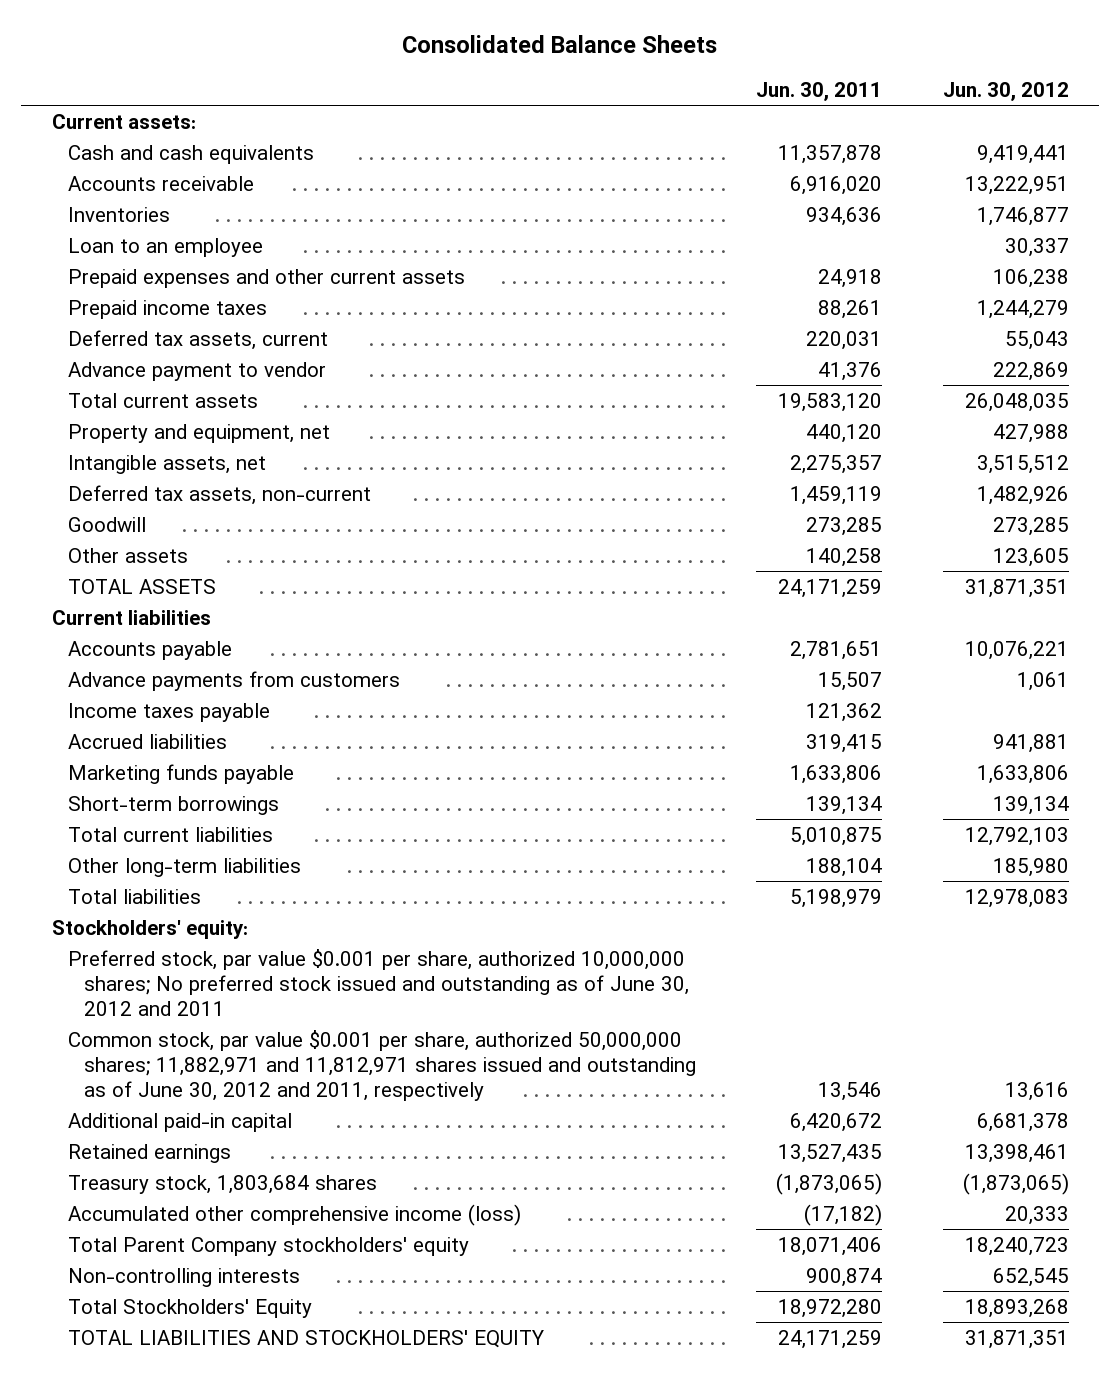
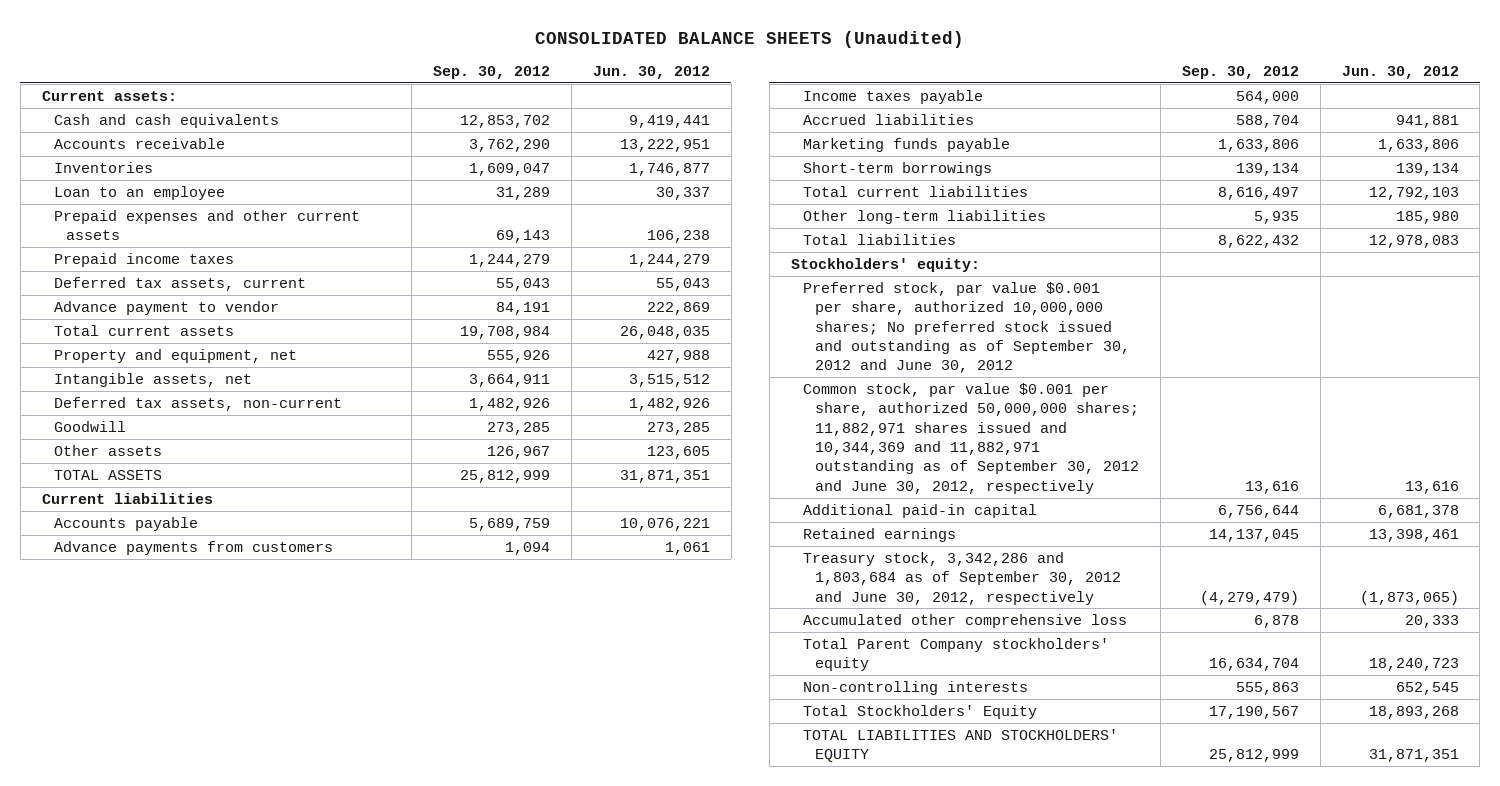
[402,35,718,54] Consolidated Balance Sheets -> [535,30,965,48] CONSOLIDATED BALANCE SHEETS (Unaudited)
[756,81,883,101] Jun. 30, 2011 -> none
none -> [433,65,551,79] Sep. 30, 2012
[67,948,690,1016] Preferred stock, par value $0.001 per share, authorized 10,000,000 shares; No preferred stock issued and outstanding as of June 30, 2012 and 2011 -> [802,281,1131,374] Preferred stock, par value $0.001 per share, authorized 10,000,000 shares; No preferred stock issued and outstanding as of September 30, 2012 and June 30, 2012
[67,1029,697,1101] Common stock, par value $0.001 per share, authorized 50,000,000 shares; 11,882,971 and 11,812,971 shares issued and outstanding as of June 30, 2012 and 2011, respectively -> [802,382,1140,494] Common stock, par value $0.001 per share, authorized 50,000,000 shares; 11,882,971 shares issued and 10,344,369 and 11,882,971 outstanding as of September 30, 2012 and June 30, 2012, respectively
[67,1174,377,1194] Treasury stock, 1,803,684 shares -> [802,551,1122,605] Treasury stock, 3,342,286 and 1,803,684 as of September 30, 2012 and June 30, 2012, respectively
[67,1203,521,1226] Accumulated other comprehensive income (loss) -> [802,613,1127,628] Accumulated other comprehensive loss

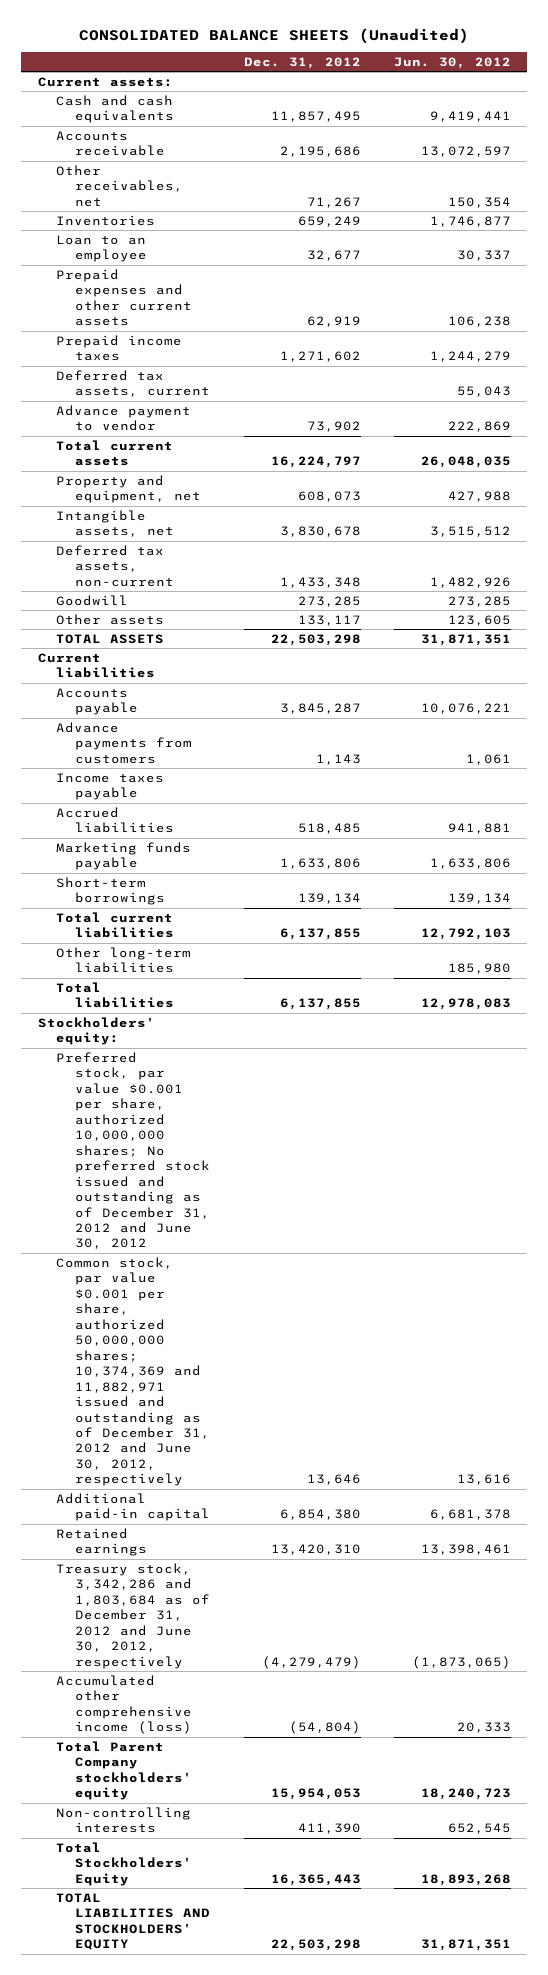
[433,65,551,79] Sep. 30, 2012 -> none
none -> [243,56,361,69] Dec. 31, 2012
[619,138,710,152] 13,222,951 -> [420,146,511,158] 13,072,597
none -> [56,164,184,207] Other receivables, net
[802,281,1131,374] Preferred stock, par value $0.001 per share, authorized 10,000,000 shares; No preferred stock issued and outstanding as of September 30, 2012 and June 30, 2012 -> [56,1051,211,1250] Preferred stock, par value $0.001 per share, authorized 10,000,000 shares; No preferred stock issued and outstanding as of December 31, 2012 and June 30, 2012
[802,382,1140,494] Common stock, par value $0.001 per share, authorized 50,000,000 shares; 11,882,971 shares issued and 10,344,369 and 11,882,971 outstanding as of September 30, 2012 and June 30, 2012, respectively -> [56,1256,211,1487] Common stock, par value $0.001 per share, authorized 50,000,000 shares; 10,374,369 and 11,882,971 issued and outstanding as of December 31, 2012 and June 30, 2012, respectively
[802,551,1122,605] Treasury stock, 3,342,286 and 1,803,684 as of September 30, 2012 and June 30, 2012, respectively -> [56,1562,211,1669] Treasury stock, 3,342,286 and 1,803,684 as of December 31, 2012 and June 30, 2012, respectively
[802,613,1127,628] Accumulated other comprehensive loss -> [56,1674,193,1735] Accumulated other comprehensive income (loss)

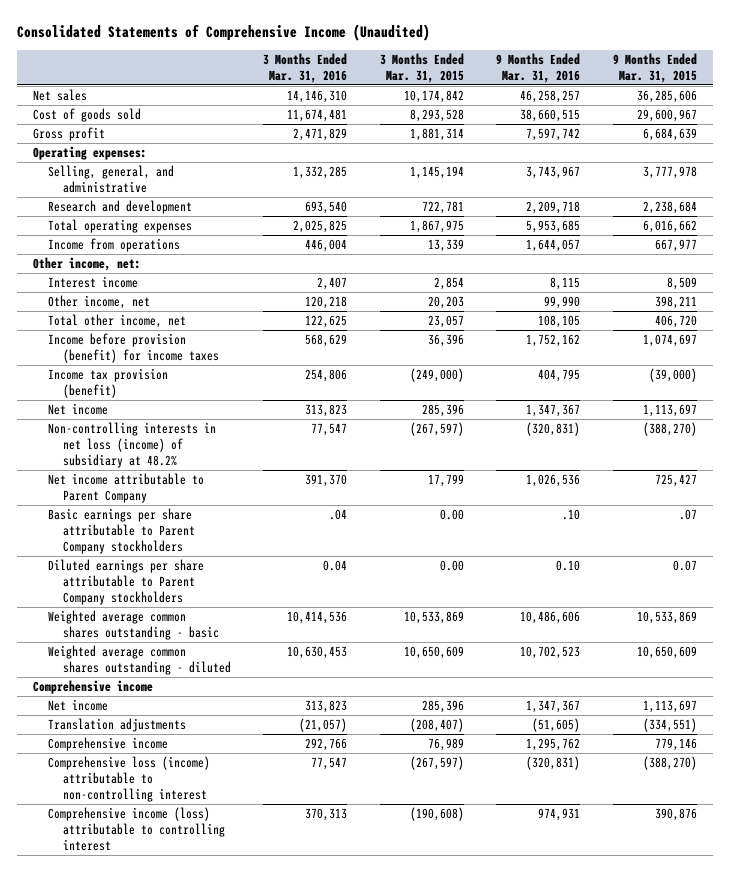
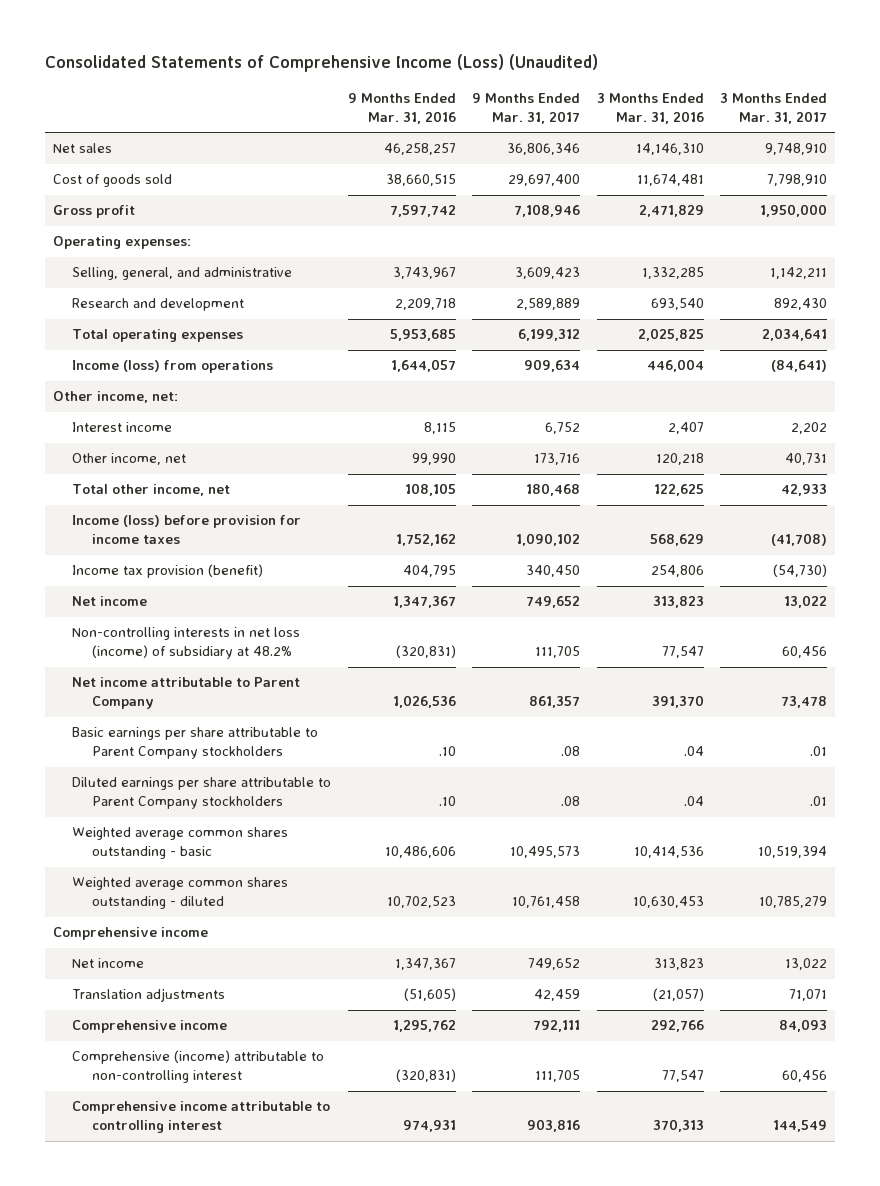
[16,23,430,41] Consolidated Statements of Comprehensive Income (Unaudited) -> [45,53,599,72] Consolidated Statements of Comprehensive Income (Loss) (Unaudited)
[379,53,464,83] 3 Months Ended Mar. 31, 2015 -> none
[612,53,697,83] 9 Months Ended Mar. 31, 2015 -> none
none -> [472,92,581,124] 9 Months Ended Mar. 31, 2017
none -> [720,92,828,124] 3 Months Ended Mar. 31, 2017
[47,238,180,253] Income from operations -> [72,360,274,374] Income (loss) from operations
[47,333,219,363] Income before provision (benefit) for income taxes -> [72,515,302,545] Income (loss) before provision for income taxes
[323,560,348,572] 0.04 -> [683,796,704,807] .04
[556,560,581,572] 0.10 -> [438,796,456,807] .10
[47,756,210,802] Comprehensive loss (income) attributable to non-controlling interest -> [72,1050,325,1084] Comprehensive (income) attributable to non-controlling interest
[47,807,225,851] Comprehensive income (loss) attributable to controlling interest -> [72,1101,331,1134] Comprehensive income attributable to controlling interest

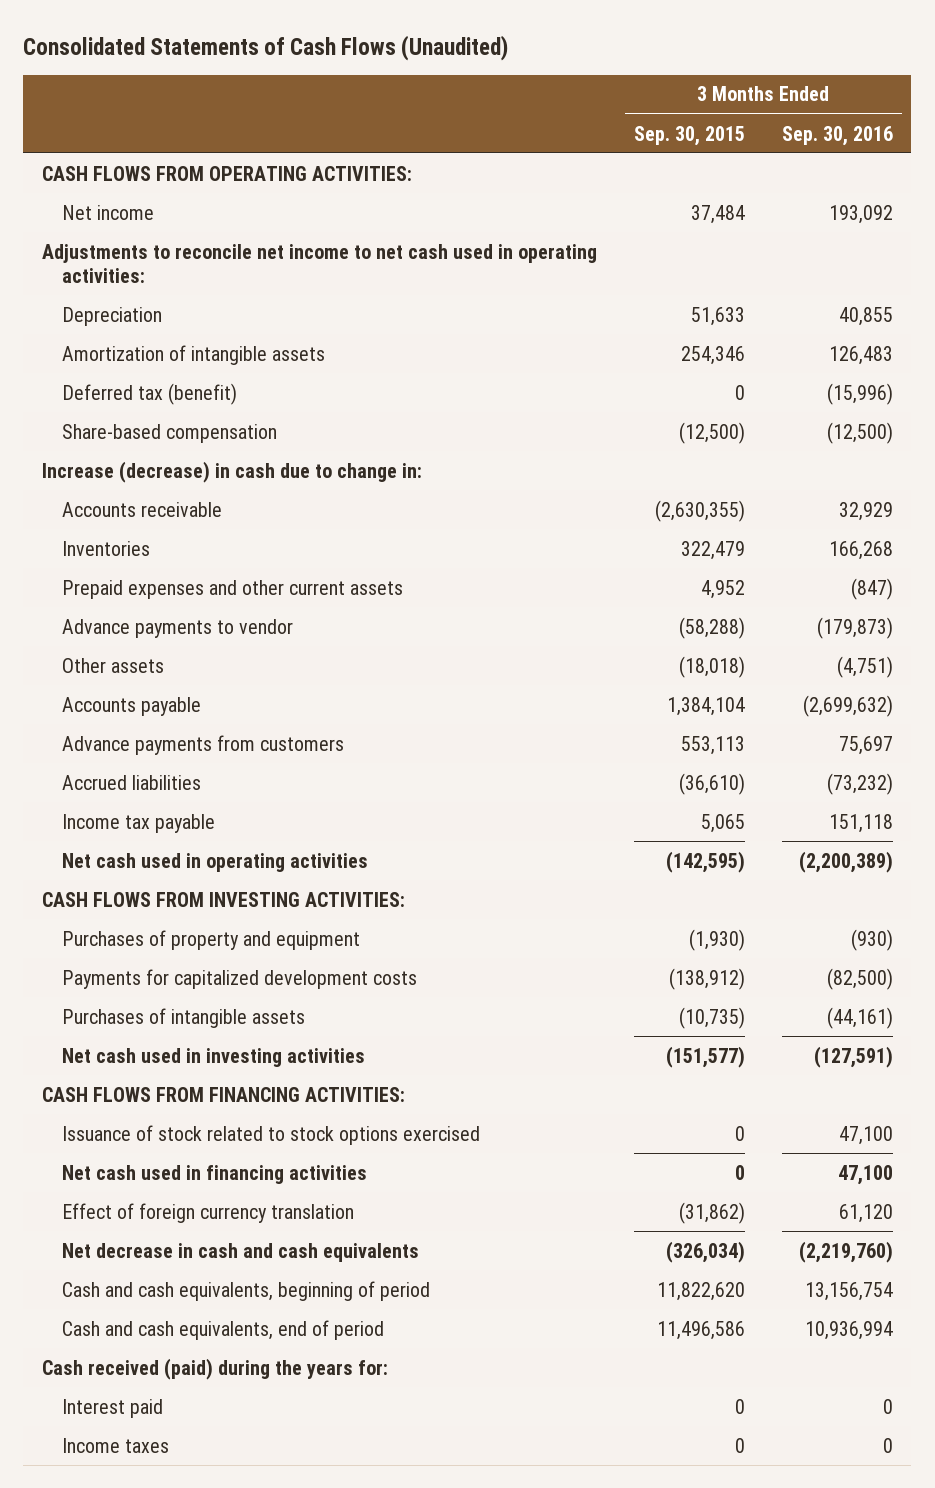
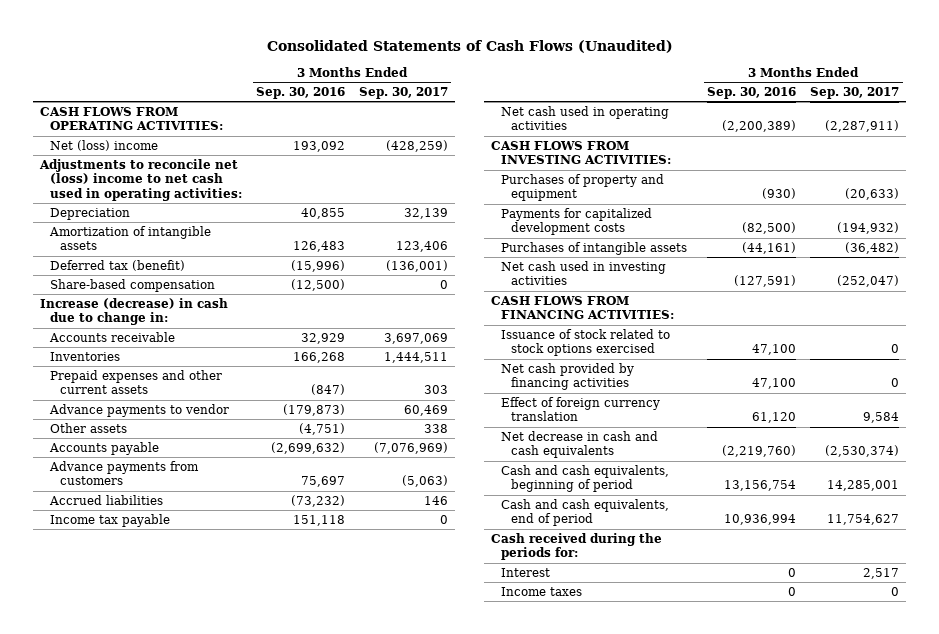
[633,125,745,146] Sep. 30, 2015 -> none
none -> [358,87,448,100] Sep. 30, 2017
[62,204,155,220] Net income -> [50,139,159,151] Net (loss) income
[41,243,597,283] Adjustments to reconcile net income to net cash used in operating activities: -> [39,158,243,201] Adjustments to reconcile net (loss) income to net cash used in operating activities:
[62,1164,368,1184] Net cash used in financing activities -> [501,362,635,391] Net cash provided by financing activities
[41,1357,388,1380] Cash received (paid) during the years for: -> [491,532,663,561] Cash received during the periods for:
[62,1398,164,1418] Interest paid -> [501,567,551,577] Interest

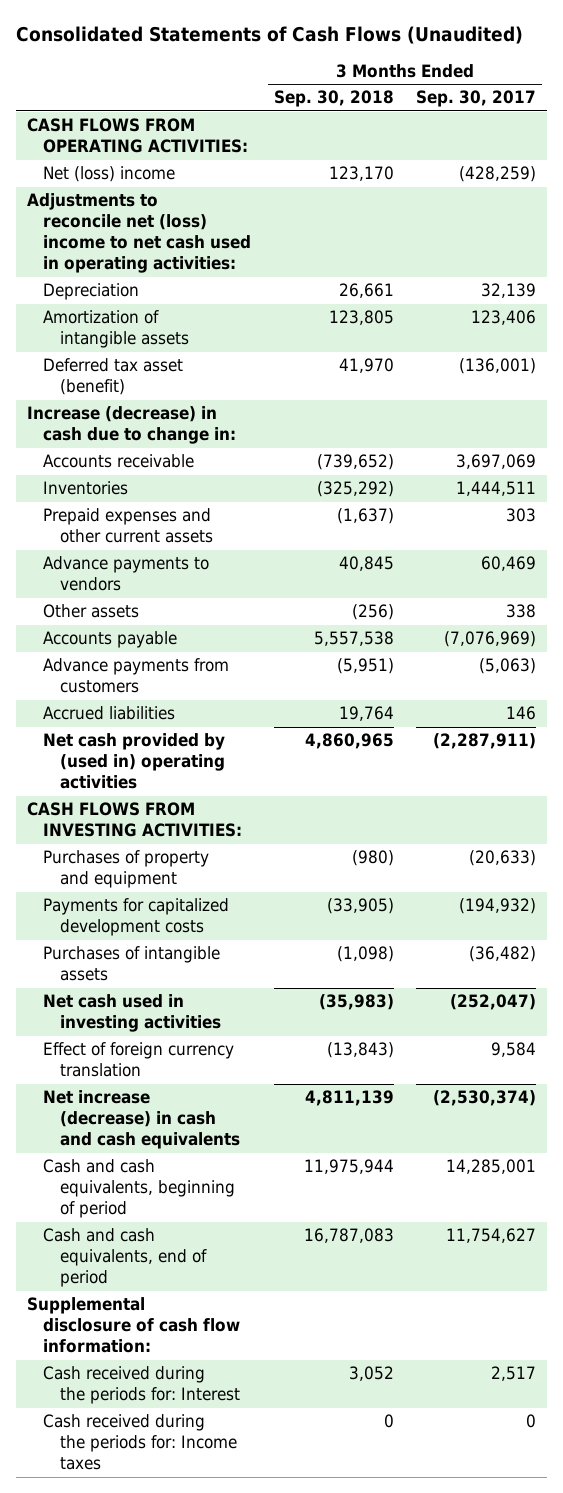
[255,87,345,100] Sep. 30, 2016 -> none
none -> [273,90,394,108] Sep. 30, 2018
[50,278,216,292] Share-based compensation -> none
[50,259,186,271] Deferred tax (benefit) -> [43,358,184,396] Deferred tax asset (benefit)
[49,403,230,417] Advance payments to vendor -> [43,556,210,592] Advance payments to vendors
[50,513,171,527] Income tax payable -> none
[501,105,670,131] Net cash used in operating activities -> [43,733,226,790] Net cash provided by (used in) operating activities
[491,295,675,320] CASH FLOWS FROM FINANCING ACTIVITIES: -> none
[501,328,671,357] Issuance of stock related to stock options exercised -> none
[501,362,635,391] Net cash provided by financing activities -> none
[501,430,659,459] Net decrease in cash and cash equivalents -> [43,1090,241,1150] Net increase (decrease) in cash and cash equivalents
[491,532,663,561] Cash received during the periods for: -> none
none -> [26,1297,241,1354] Supplemental disclosure of cash flow information:
[501,567,551,577] Interest -> [43,1366,241,1405] Cash received during the periods for: Interest
[501,586,583,596] Income taxes -> [43,1414,238,1471] Cash received during the periods for: Income taxes

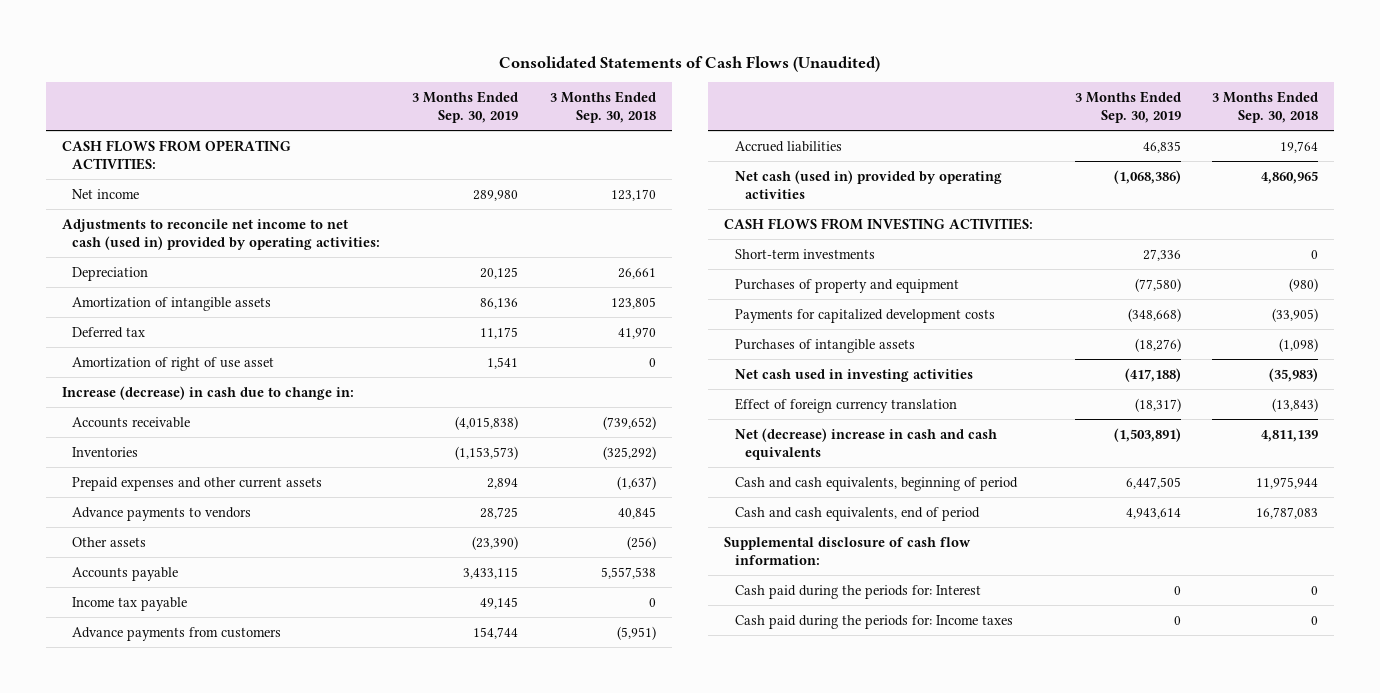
[415,90,536,108] Sep. 30, 2017 -> none
none -> [412,90,519,124] 3 Months Ended Sep. 30, 2019
[43,166,176,183] Net (loss) income -> [72,188,140,199] Net income
[26,193,252,274] Adjustments to reconcile net (loss) income to net cash used in operating activities: -> [61,218,381,250] Adjustments to reconcile net income to net cash (used in) provided by operating activities:
[43,358,184,396] Deferred tax asset (benefit) -> [72,326,146,338] Deferred tax
none -> [72,356,275,371] Amortization of right of use asset
none -> [72,596,188,611] Income tax payable
[43,733,226,790] Net cash provided by (used in) operating activities -> [734,169,1002,199] Net cash (used in) provided by operating activities
none -> [734,248,875,259] Short-term investments
[43,1090,241,1150] Net increase (decrease) in cash and cash equivalents -> [734,427,997,460] Net (decrease) increase in cash and cash equivalents
[43,1366,241,1405] Cash received during the periods for: Interest -> [734,584,981,599] Cash paid during the periods for: Interest
[348,1366,394,1382] 3,052 -> [1311,585,1319,595] 0
[43,1414,238,1471] Cash received during the periods for: Income taxes -> [734,614,1013,629] Cash paid during the periods for: Income taxes

